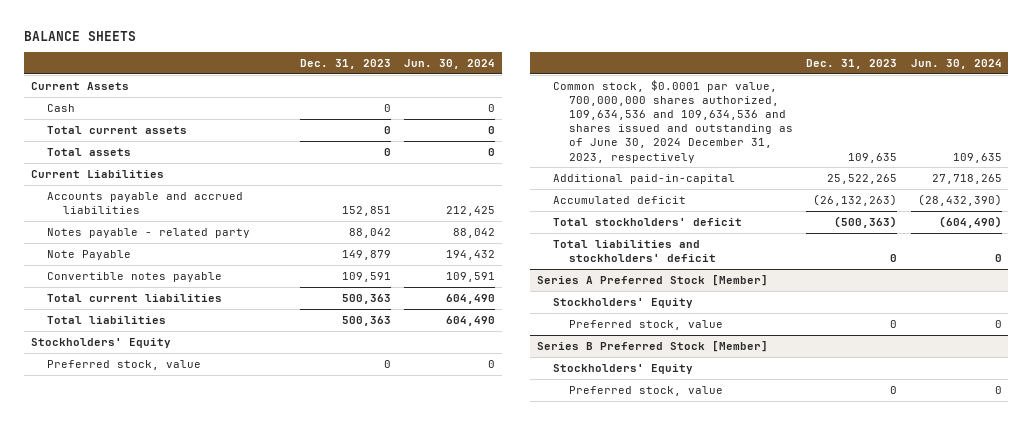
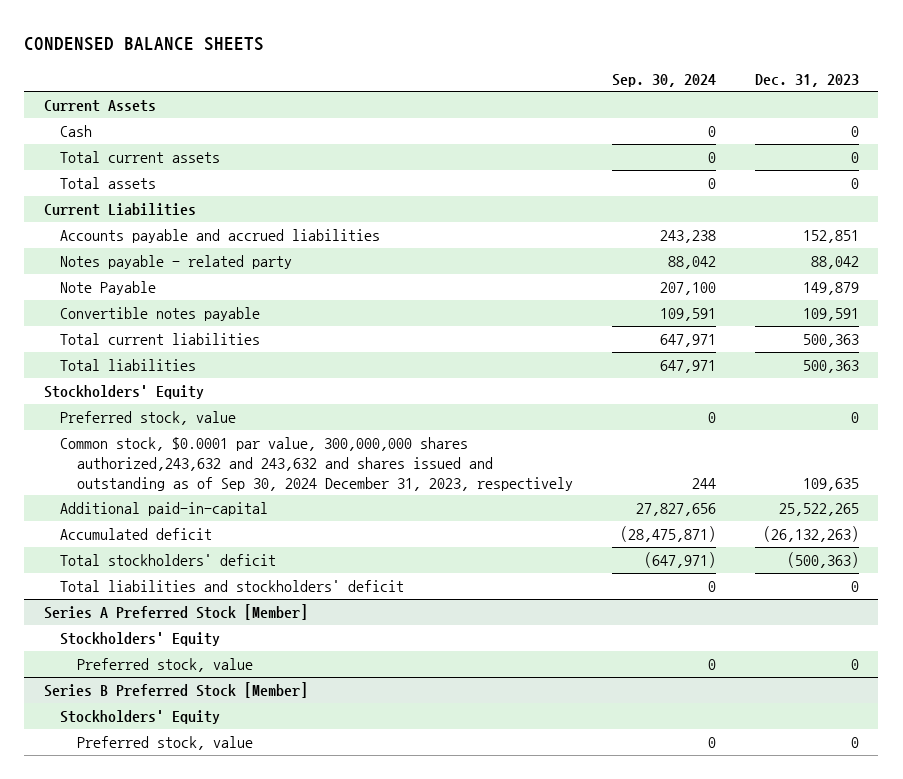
[23,31,136,42] BALANCE SHEETS -> [24,37,265,52] CONDENSED BALANCE SHEETS
[404,59,496,70] Jun. 30, 2024 -> none
none -> [611,73,716,87] Sep. 30, 2024
[552,79,793,163] Common stock, $0.0001 par value, 700,000,000 shares authorized, 109,634,536 and 109,634,536 and shares issued and outstanding as of June 30, 2024 December 31, 2023, respectively -> [60,436,573,491] Common stock, $0.0001 par value, 300,000,000 shares authorized,243,632 and 243,632 and shares issued and outstanding as of Sep 30, 2024 December 31, 2023, respectively

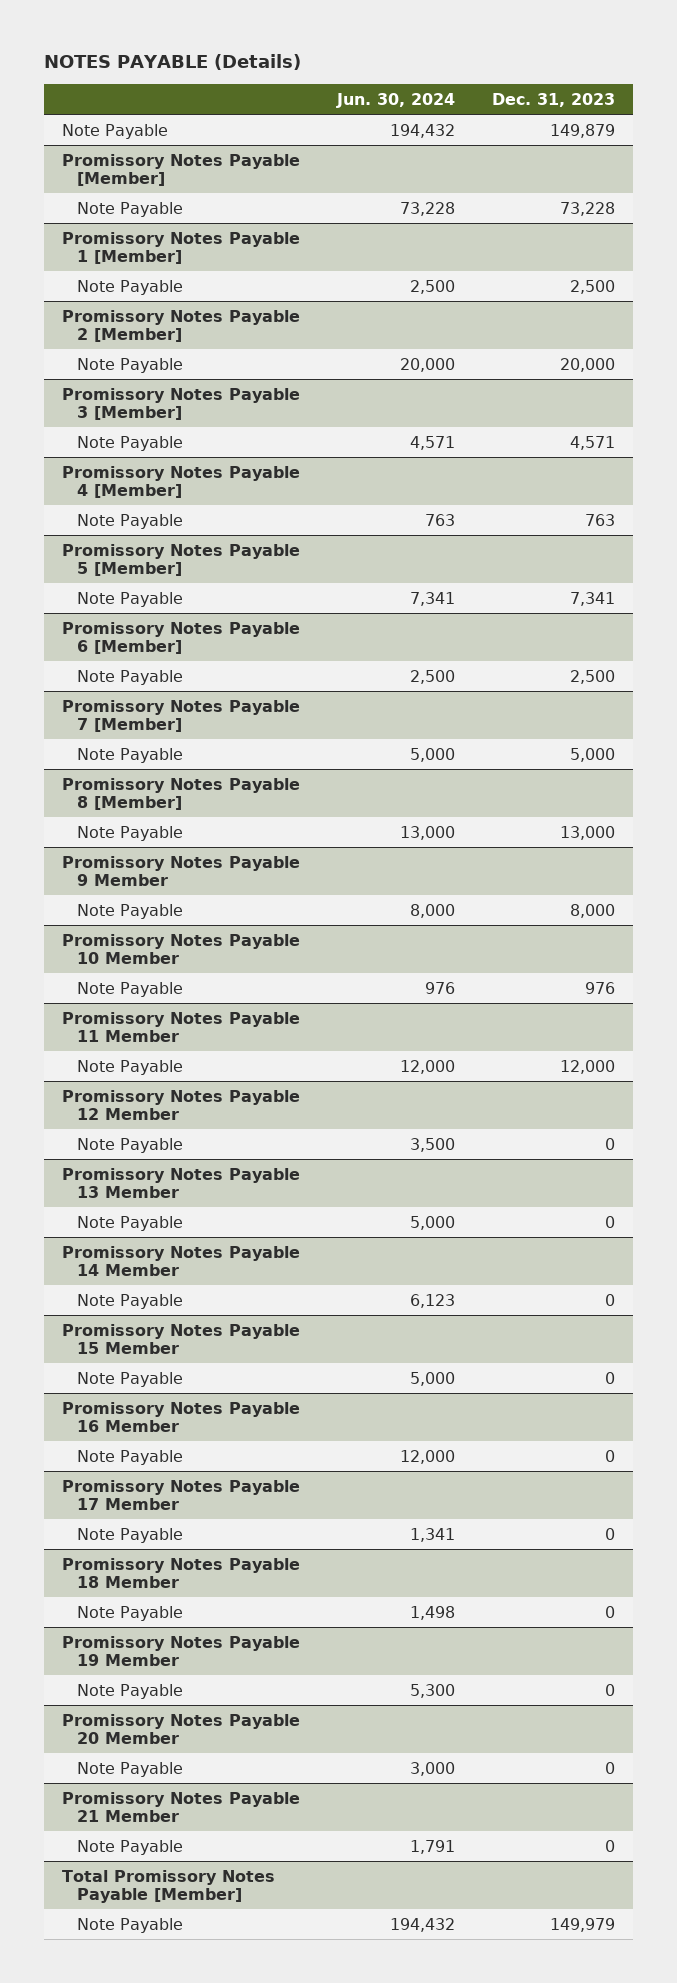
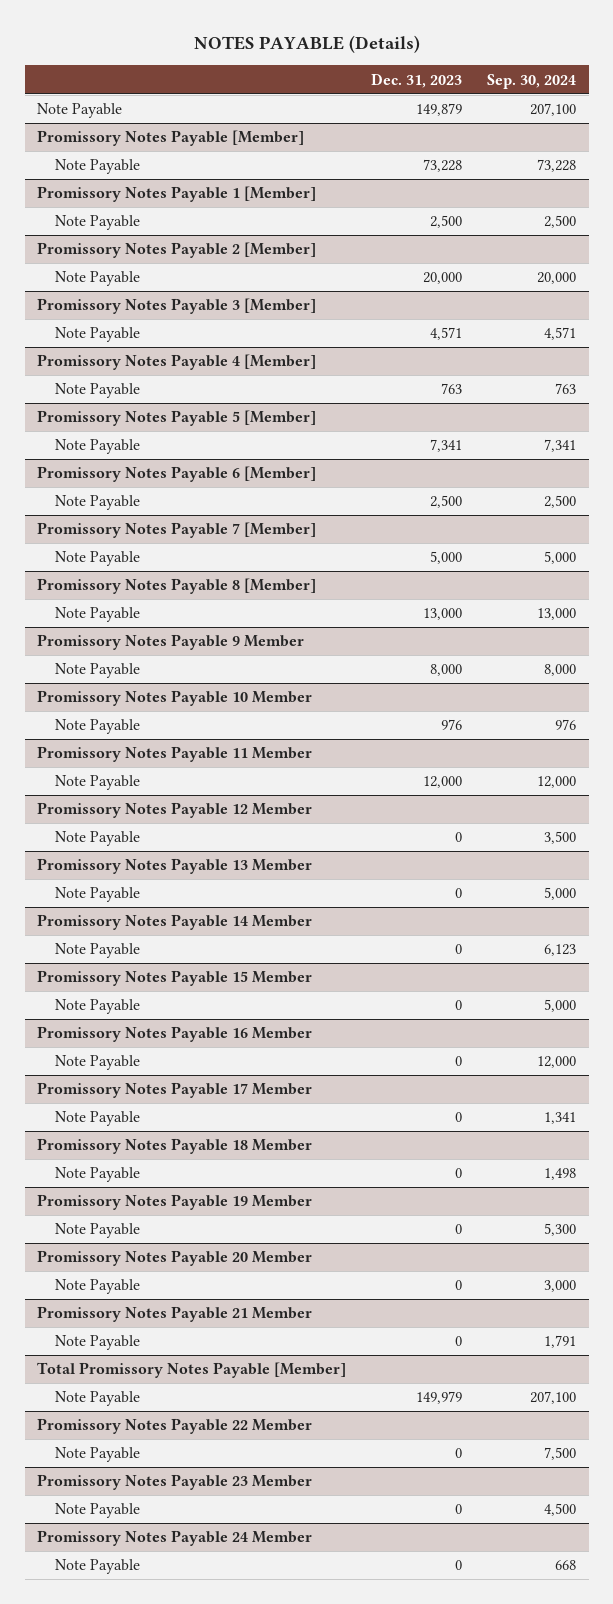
[335,92,455,108] Jun. 30, 2024 -> none
none -> [487,73,577,89] Sep. 30, 2024
none -> [37,1418,313,1435] Promissory Notes Payable 22 Member
none -> [54,1447,140,1463] Note Payable
none -> [37,1474,313,1491] Promissory Notes Payable 23 Member
none -> [54,1503,140,1519] Note Payable
none -> [37,1530,313,1547] Promissory Notes Payable 24 Member
none -> [54,1559,140,1575] Note Payable

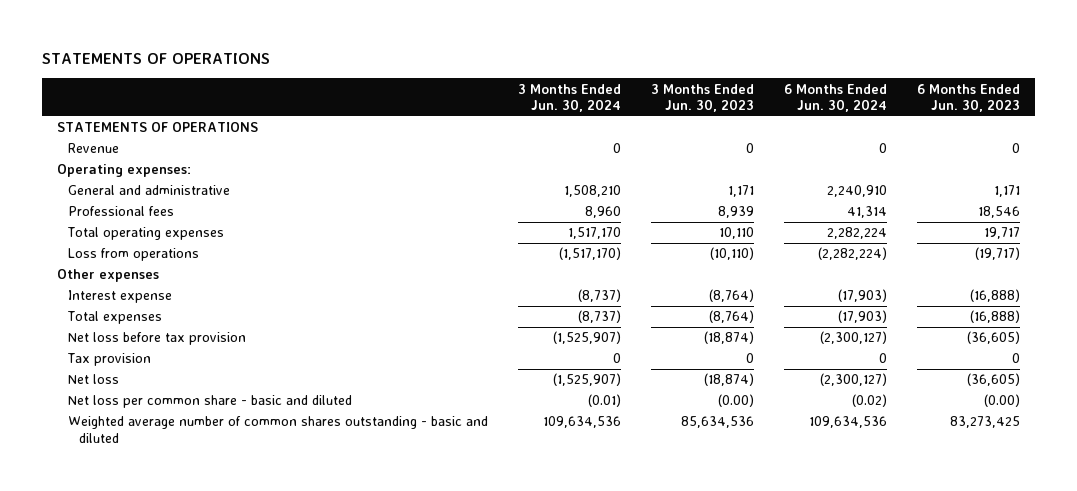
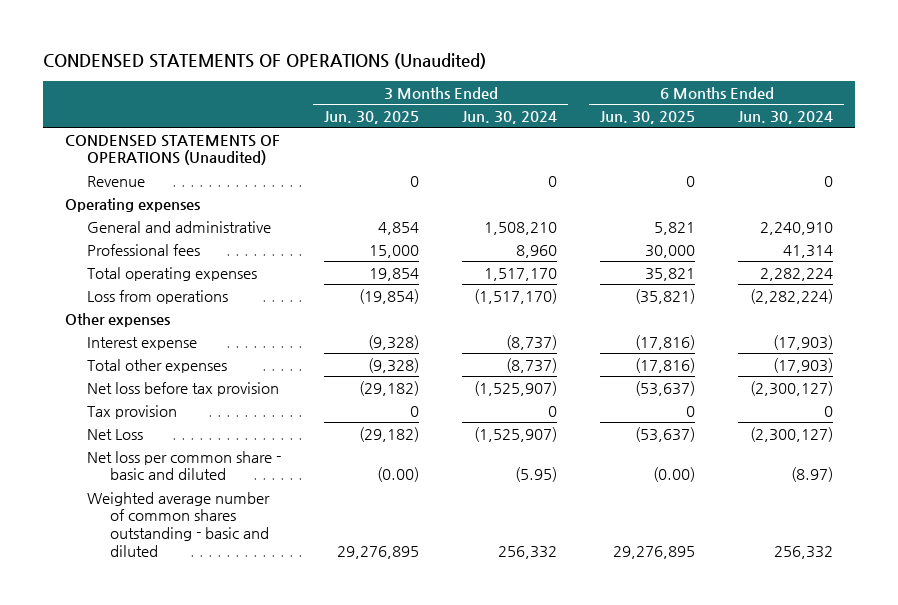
[42,53,271,65] STATEMENTS OF OPERATIONS -> [43,53,487,70] CONDENSED STATEMENTS OF OPERATIONS (Unaudited)
[651,83,755,112] 3 Months Ended Jun. 30, 2023 -> none
[916,83,1020,112] 6 Months Ended Jun. 30, 2023 -> none
none -> [324,110,420,124] Jun. 30, 2025
none -> [600,110,696,124] Jun. 30, 2025
[57,122,259,133] STATEMENTS OF OPERATIONS -> [64,134,280,166] CONDENSED STATEMENTS OF OPERATIONS (Unaudited)
[57,164,192,178] Operating expenses: -> [64,197,200,212] Operating expenses
[67,311,163,325] Total expenses -> [87,358,228,373] Total other expenses
[68,374,120,385] Net loss -> [87,428,144,440] Net Loss
[588,394,622,408] (0.01) -> [515,467,558,483] (5.95)
[852,394,888,408] (0.02) -> [791,467,834,483] (8.97)
[543,416,622,429] 109,634,536 -> [498,545,558,559] 256,332
[809,416,888,429] 109,634,536 -> [774,545,834,559] 256,332

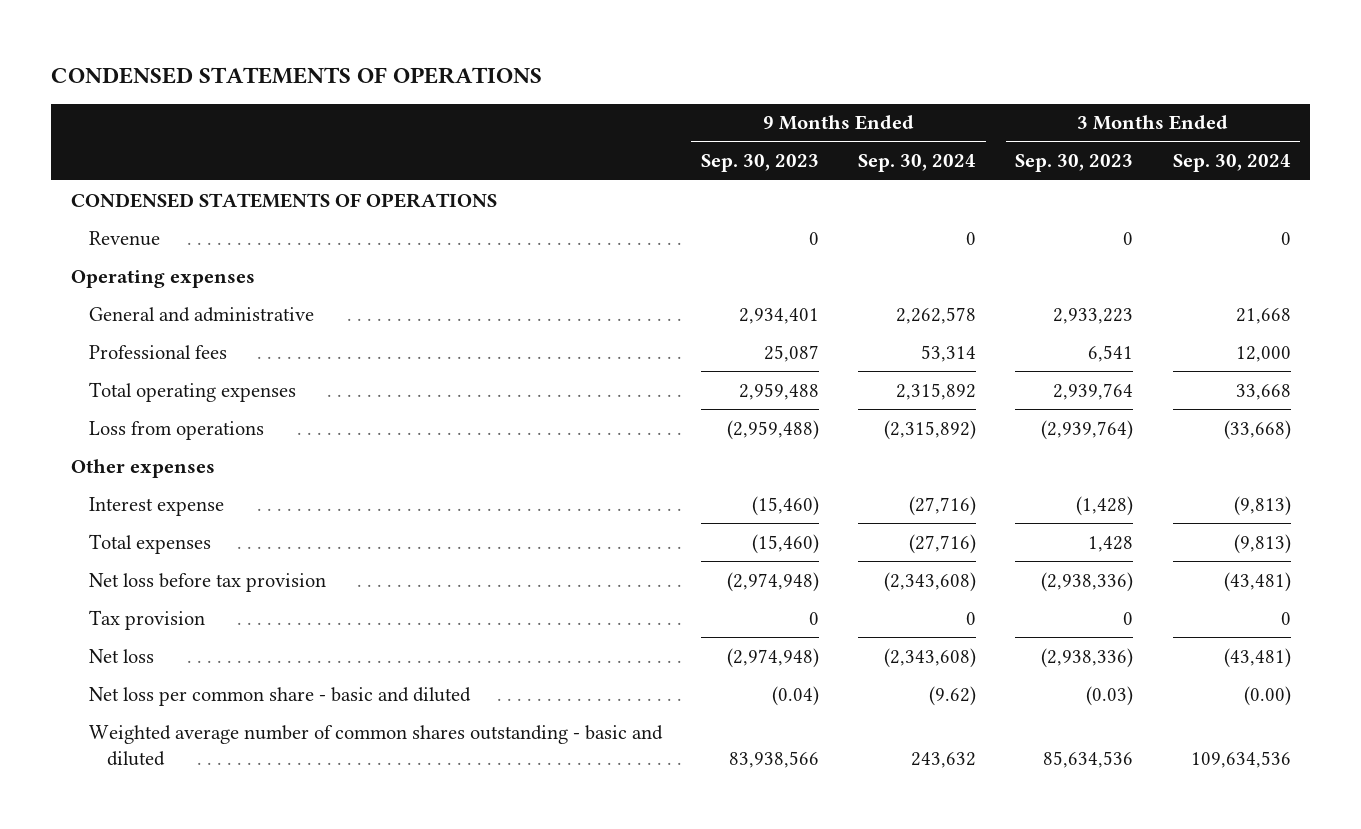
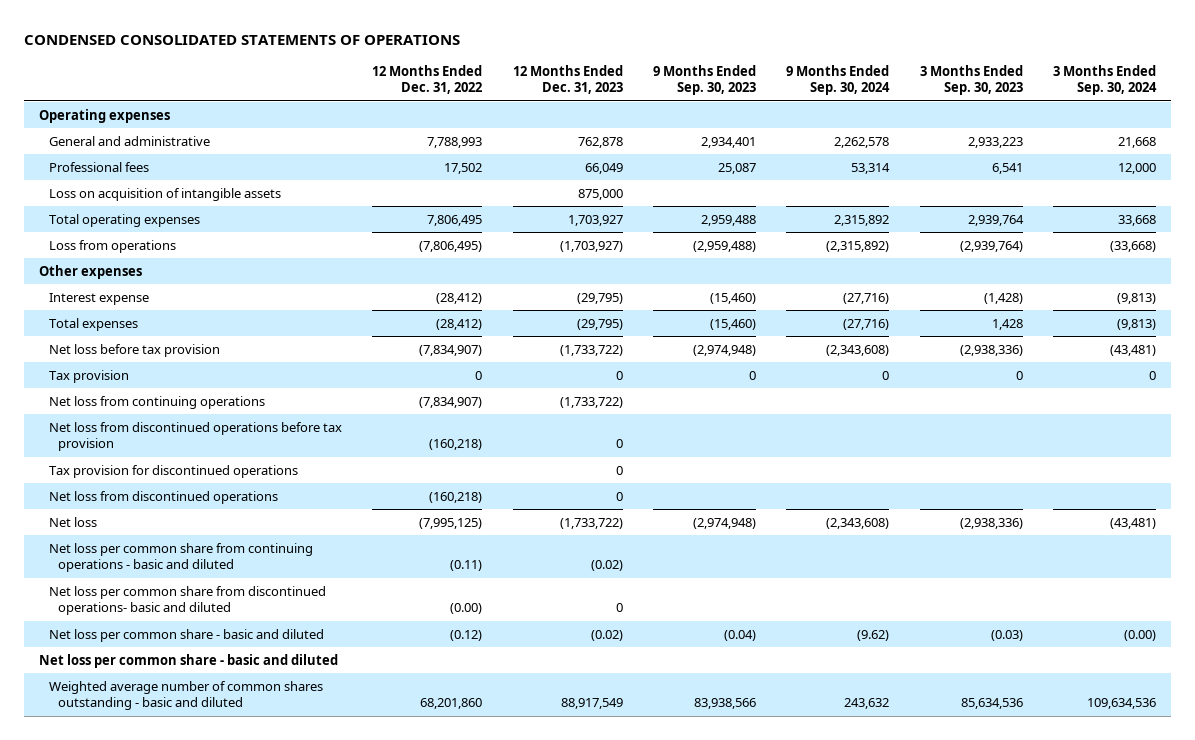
[51,67,543,85] CONDENSED STATEMENTS OF OPERATIONS -> [24,34,461,45] CONDENSED CONSOLIDATED STATEMENTS OF OPERATIONS
none -> [372,64,483,95] 12 Months Ended Dec. 31, 2022
none -> [512,64,623,95] 12 Months Ended Dec. 31, 2023
[70,192,497,208] CONDENSED STATEMENTS OF OPERATIONS -> none
[89,230,161,246] Revenue -> none
none -> [48,187,281,201] Loss on acquisition of intangible assets
none -> [48,395,265,409] Net loss from continuing operations
none -> [48,421,342,452] Net loss from discontinued operations before tax provision
none -> [48,464,298,478] Tax provision for discontinued operations
none -> [48,490,278,504] Net loss from discontinued operations
none -> [48,542,313,573] Net loss per common share from continuing operations - basic and diluted
none -> [48,585,326,616] Net loss per common share from discontinued operations- basic and diluted
none -> [39,653,339,668] Net loss per common share - basic and diluted

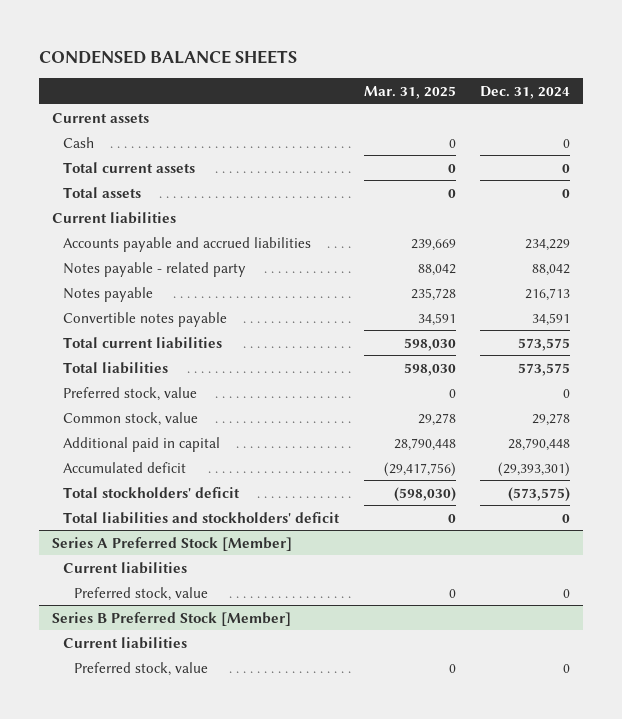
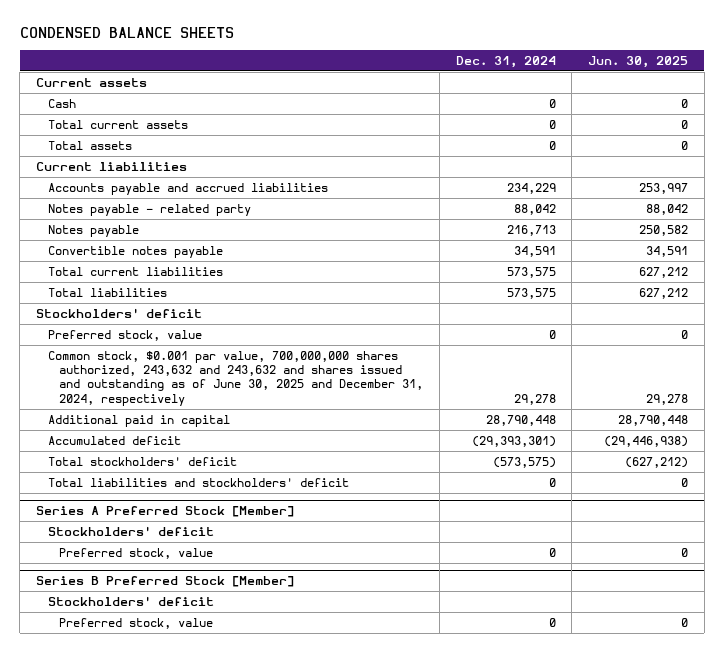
[363,85,456,99] Mar. 31, 2025 -> none
none -> [587,55,688,68] Jun. 30, 2025
none -> [35,307,202,318] Stockholders' deficit
[62,411,198,426] Common stock, value -> [47,350,424,406] Common stock, $0.001 par value, 700,000,000 shares authorized, 243,632 and 243,632 and shares issued and outstanding as of June 30, 2025 and December 31, 2024, respectively
[62,561,187,574] Current liabilities -> none
none -> [47,525,214,536] Stockholders' deficit
[62,636,187,649] Current liabilities -> none
none -> [47,595,214,606] Stockholders' deficit

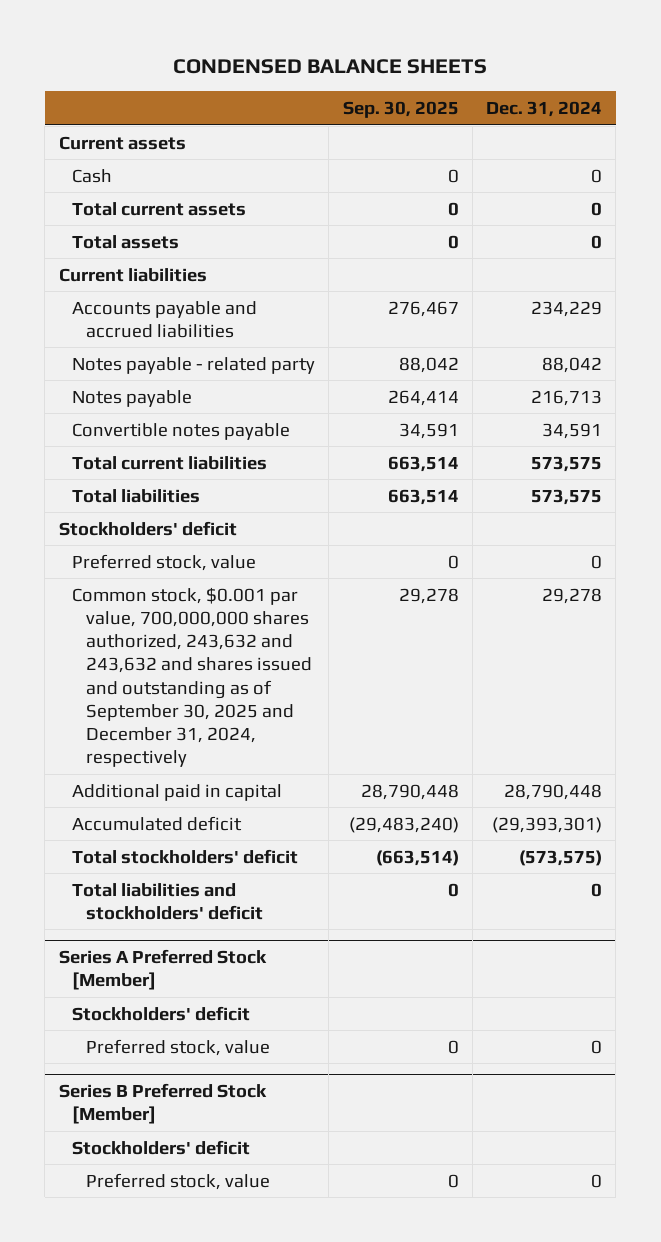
[587,55,688,68] Jun. 30, 2025 -> none
none -> [342,101,459,119] Sep. 30, 2025
[47,350,424,406] Common stock, $0.001 par value, 700,000,000 shares authorized, 243,632 and 243,632 and shares issued and outstanding as of June 30, 2025 and December 31, 2024, respectively -> [72,586,312,768] Common stock, $0.001 par value, 700,000,000 shares authorized, 243,632 and 243,632 and shares issued and outstanding as of September 30, 2025 and December 31, 2024, respectively

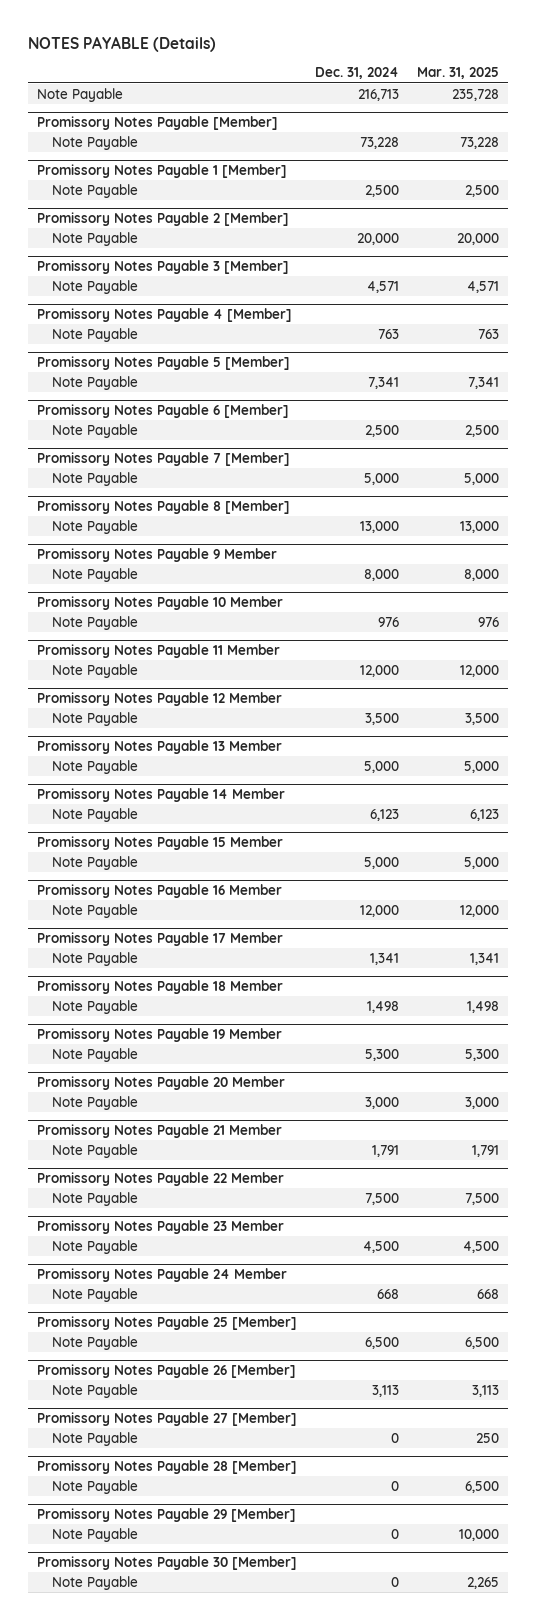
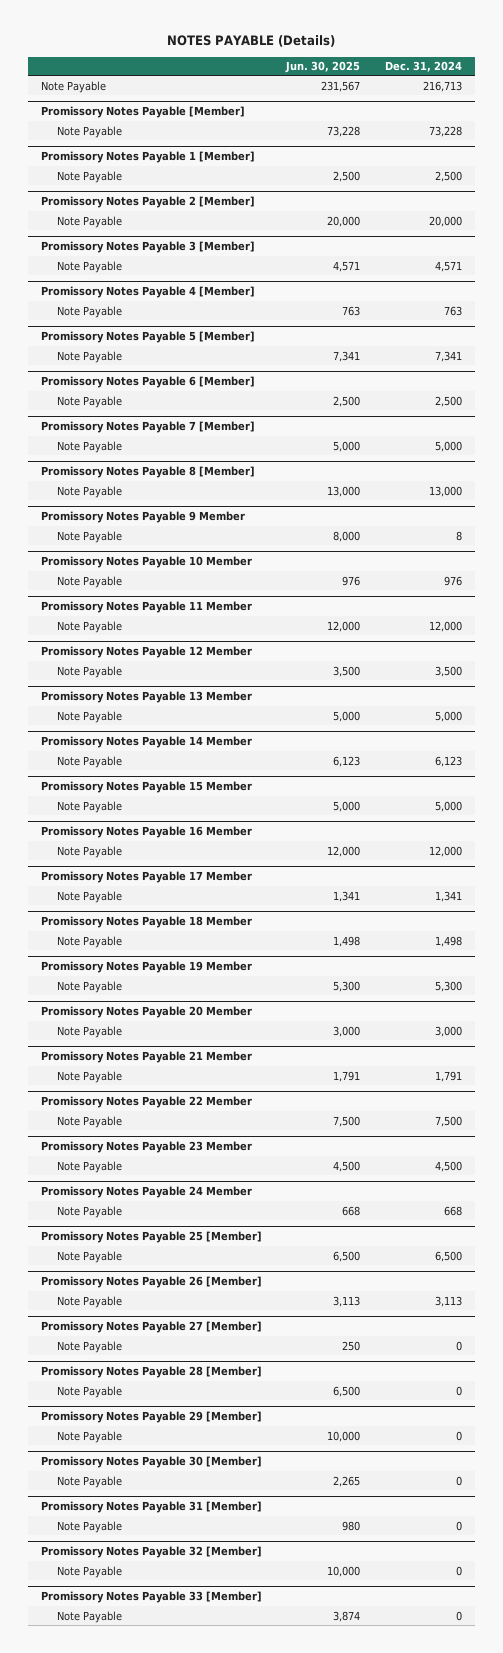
[416,67,499,80] Mar. 31, 2025 -> none
none -> [285,61,361,74] Jun. 30, 2025
[363,568,399,581] 8,000 -> [456,530,463,541] 8
none -> [40,1501,262,1514] Promissory Notes Payable 31 [Member]
none -> [57,1520,123,1533] Note Payable
none -> [40,1546,262,1559] Promissory Notes Payable 32 [Member]
none -> [57,1565,123,1578] Note Payable
none -> [40,1591,262,1604] Promissory Notes Payable 33 [Member]
none -> [57,1610,123,1623] Note Payable

